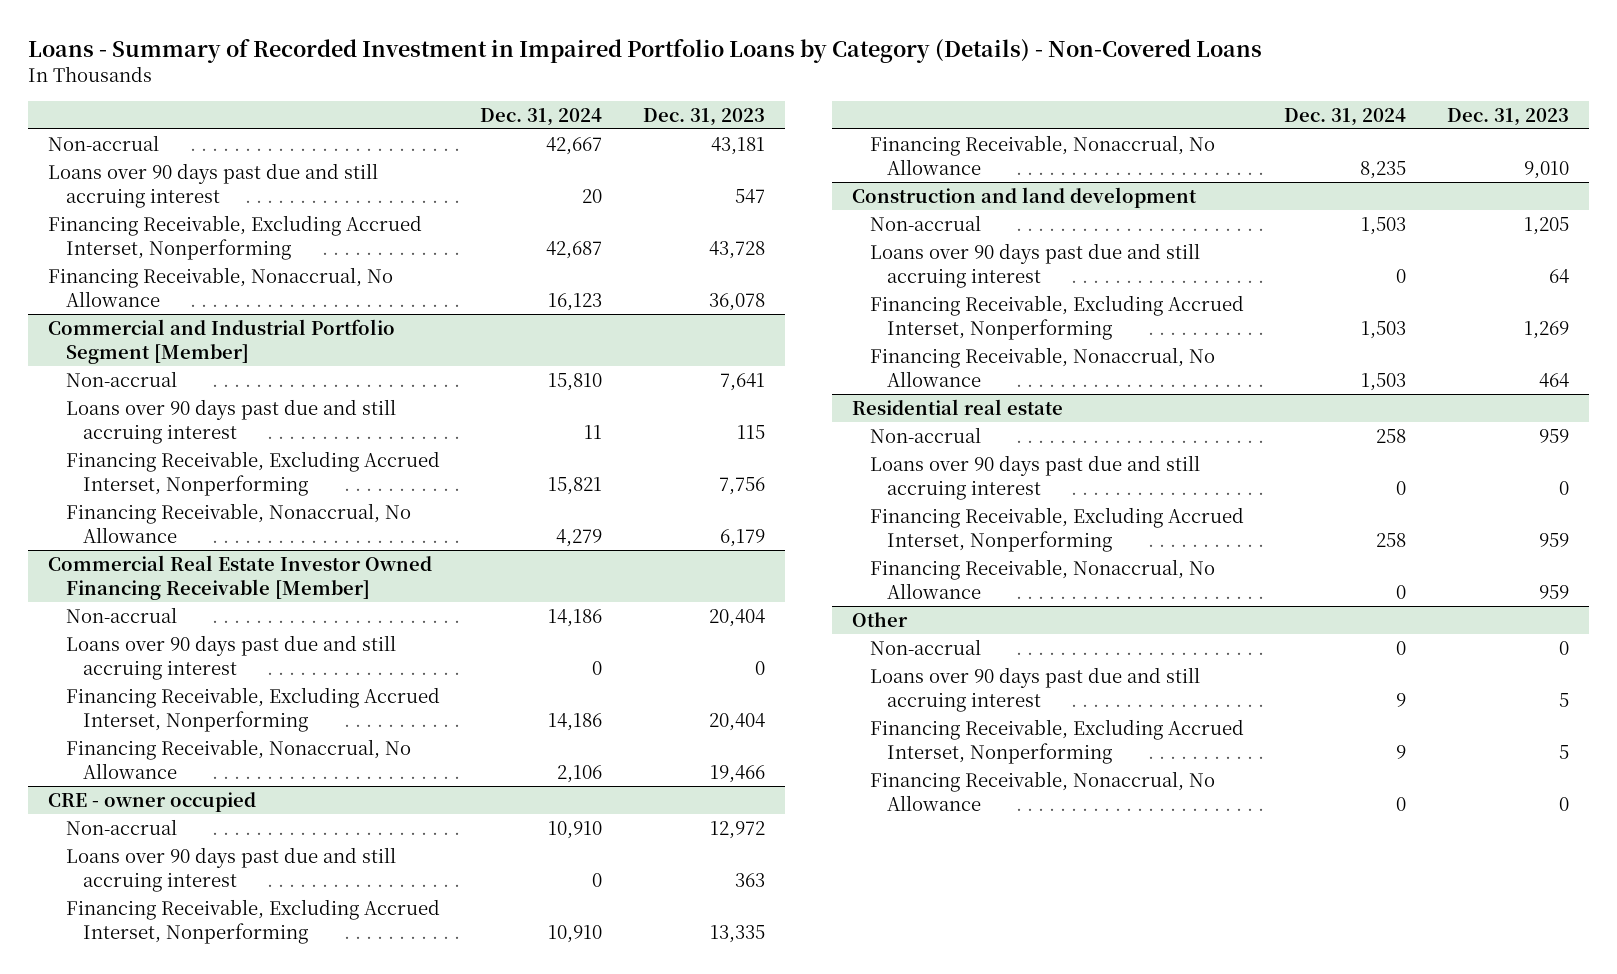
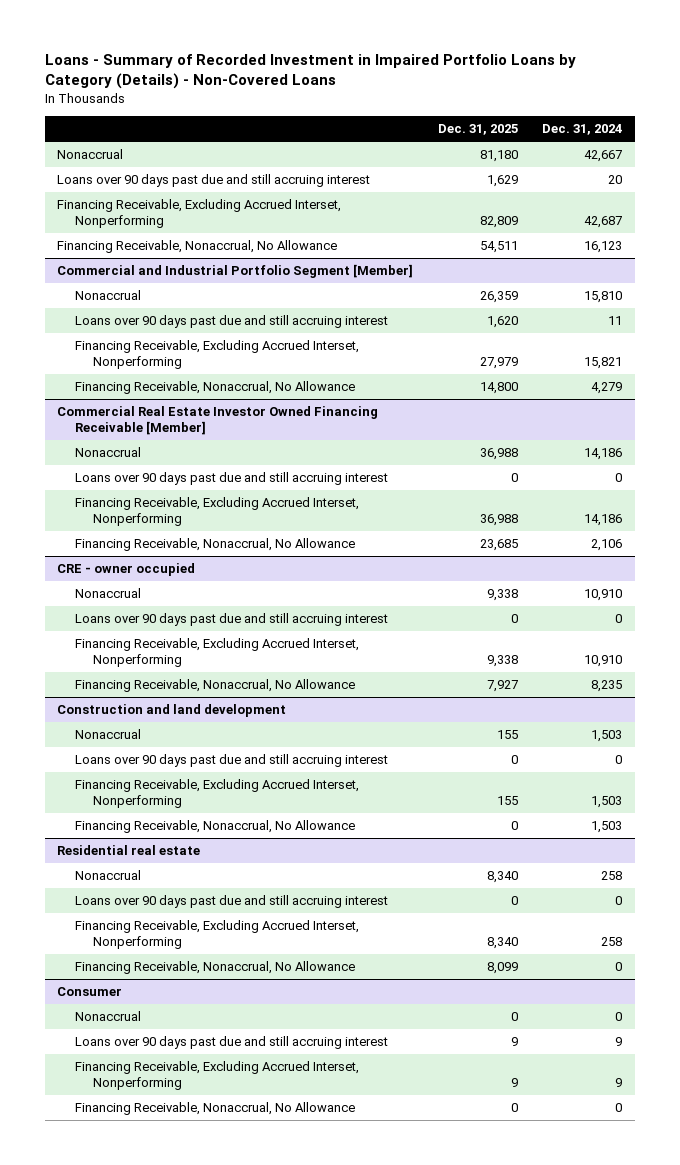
[642,107,765,126] Dec. 31, 2023 -> none
none -> [437,124,518,136] Dec. 31, 2025
[48,135,160,152] Non-accrual -> [57,149,124,160] Nonaccrual
[65,371,177,388] Non-accrual -> [75,290,142,301] Nonaccrual
[65,607,177,624] Non-accrual -> [75,447,142,458] Nonaccrual
[65,819,177,836] Non-accrual -> [75,588,142,599] Nonaccrual
[869,215,981,232] Non-accrual -> [75,729,142,740] Nonaccrual
[869,427,981,444] Non-accrual -> [75,870,142,881] Nonaccrual
[851,612,908,628] Other -> [57,987,123,997] Consumer
[869,639,981,656] Non-accrual -> [75,1011,142,1022] Nonaccrual

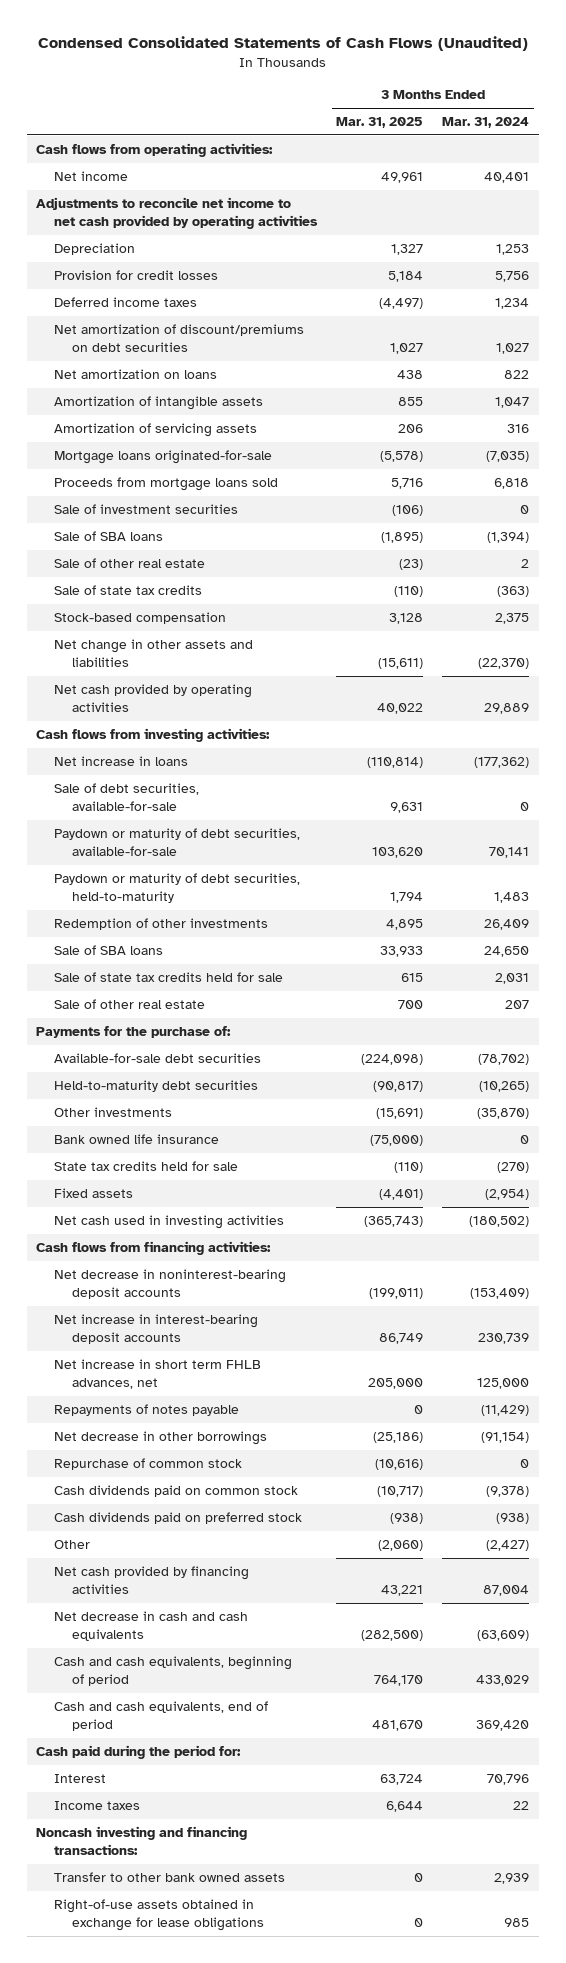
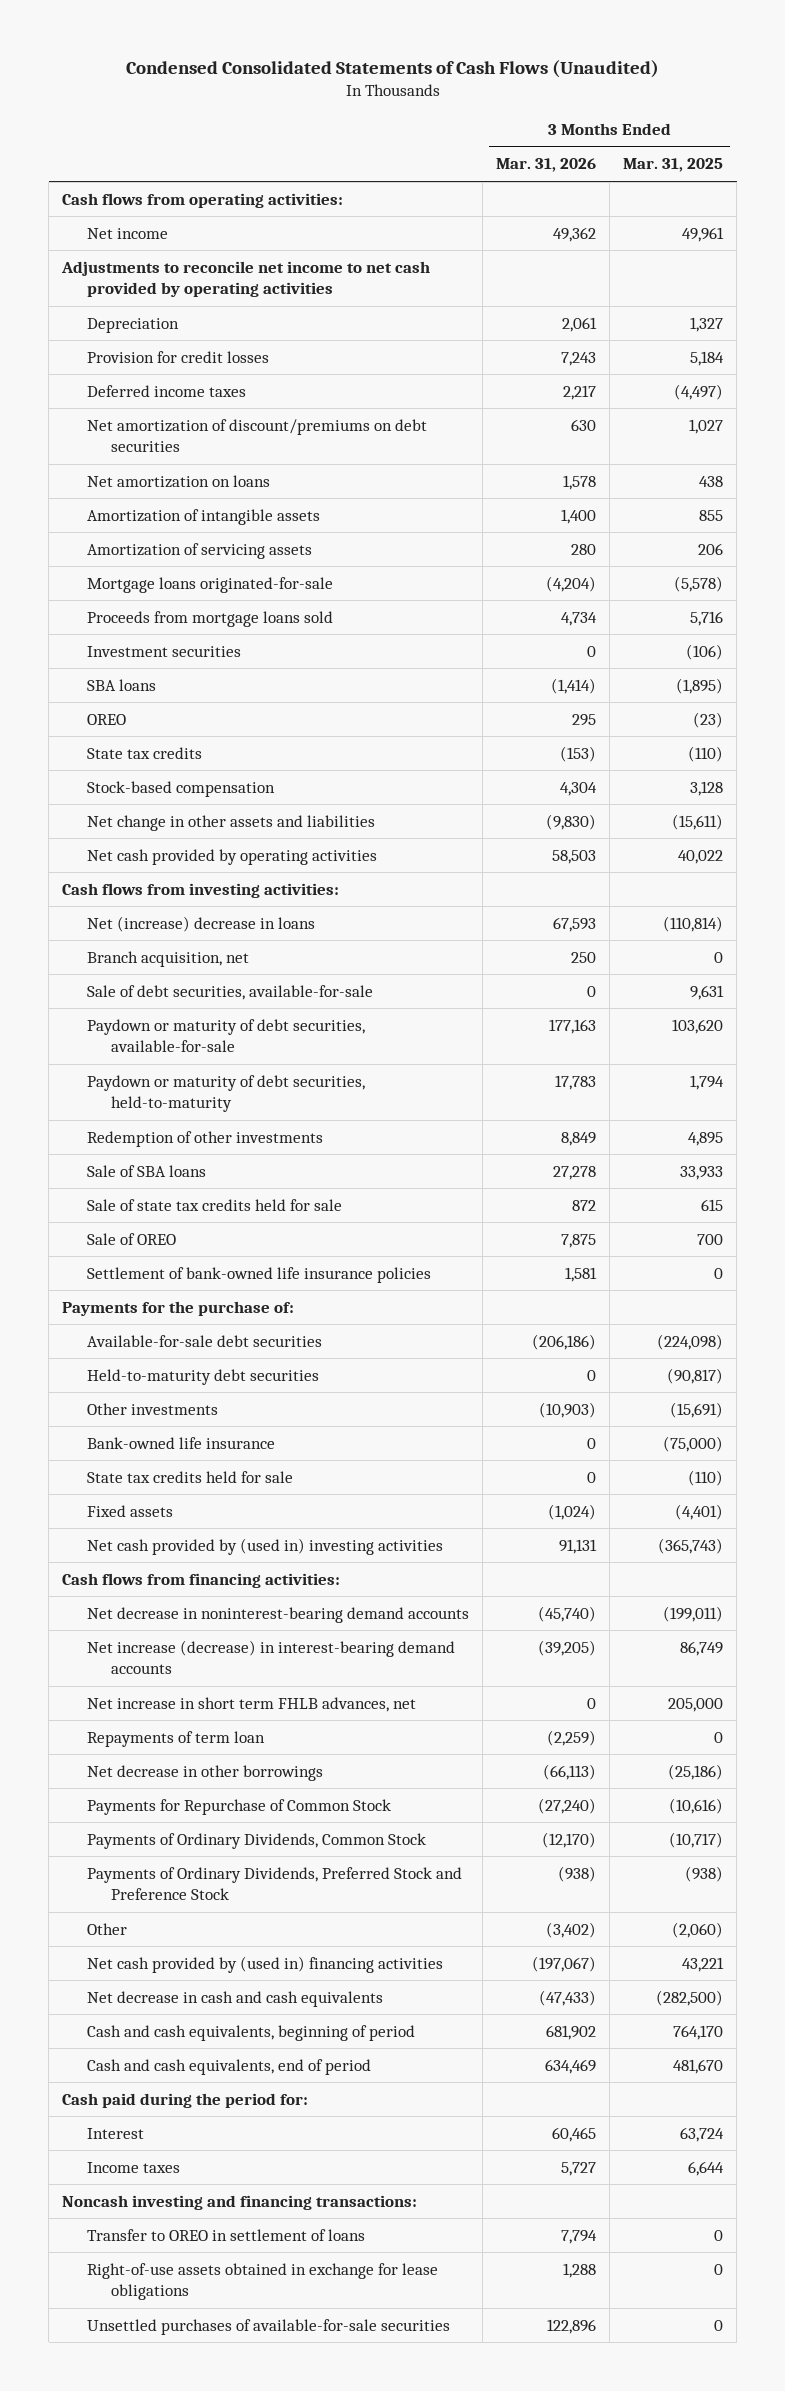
[442,117,530,129] Mar. 31, 2024 -> none
none -> [496,158,597,173] Mar. 31, 2026
[54,504,239,515] Sale of investment securities -> [86,645,241,657] Investment securities
[54,531,164,542] Sale of SBA loans -> [86,678,156,691] SBA loans
[54,558,206,569] Sale of other real estate -> [86,713,126,725] OREO
[54,585,203,596] Sale of state tax credits -> [86,746,202,759] State tax credits
[54,756,189,767] Net increase in loans -> [86,915,315,932] Net (increase) decrease in loans
none -> [86,950,249,967] Branch acquisition, net
[54,999,206,1010] Sale of other real estate -> [86,1232,176,1245] Sale of OREO
none -> [86,1266,431,1283] Settlement of bank-owned life insurance policies
[54,1134,220,1145] Bank owned life insurance -> [86,1436,275,1449] Bank-owned life insurance
[54,1215,285,1230] Net cash used in investing activities -> [86,1537,443,1555] Net cash provided by (used in) investing activities
[54,1269,287,1300] Net decrease in noninterest-bearing deposit accounts -> [86,1606,469,1623] Net decrease in noninterest-bearing demand accounts
[54,1314,259,1345] Net increase in interest-bearing deposit accounts -> [86,1639,455,1674] Net increase (decrease) in interest-bearing demand accounts
[54,1404,240,1417] Repayments of notes payable -> none
none -> [86,1730,265,1747] Repayments of term loan
[54,1458,243,1471] Repurchase of common stock -> [86,1798,391,1815] Payments for Repurchase of Common Stock
[54,1485,299,1498] Cash dividends paid on common stock -> [86,1832,426,1849] Payments of Ordinary Dividends, Common Stock
[54,1512,303,1525] Cash dividends paid on preferred stock -> [86,1866,462,1900] Payments of Ordinary Dividends, Preferred Stock and Preference Stock
[54,1566,250,1595] Net cash provided by financing activities -> [86,1955,443,1973] Net cash provided by (used in) financing activities
[54,1872,286,1883] Transfer to other bank owned assets -> [86,2228,365,2241] Transfer to OREO in settlement of loans
none -> [86,2318,450,2335] Unsettled purchases of available-for-sale securities

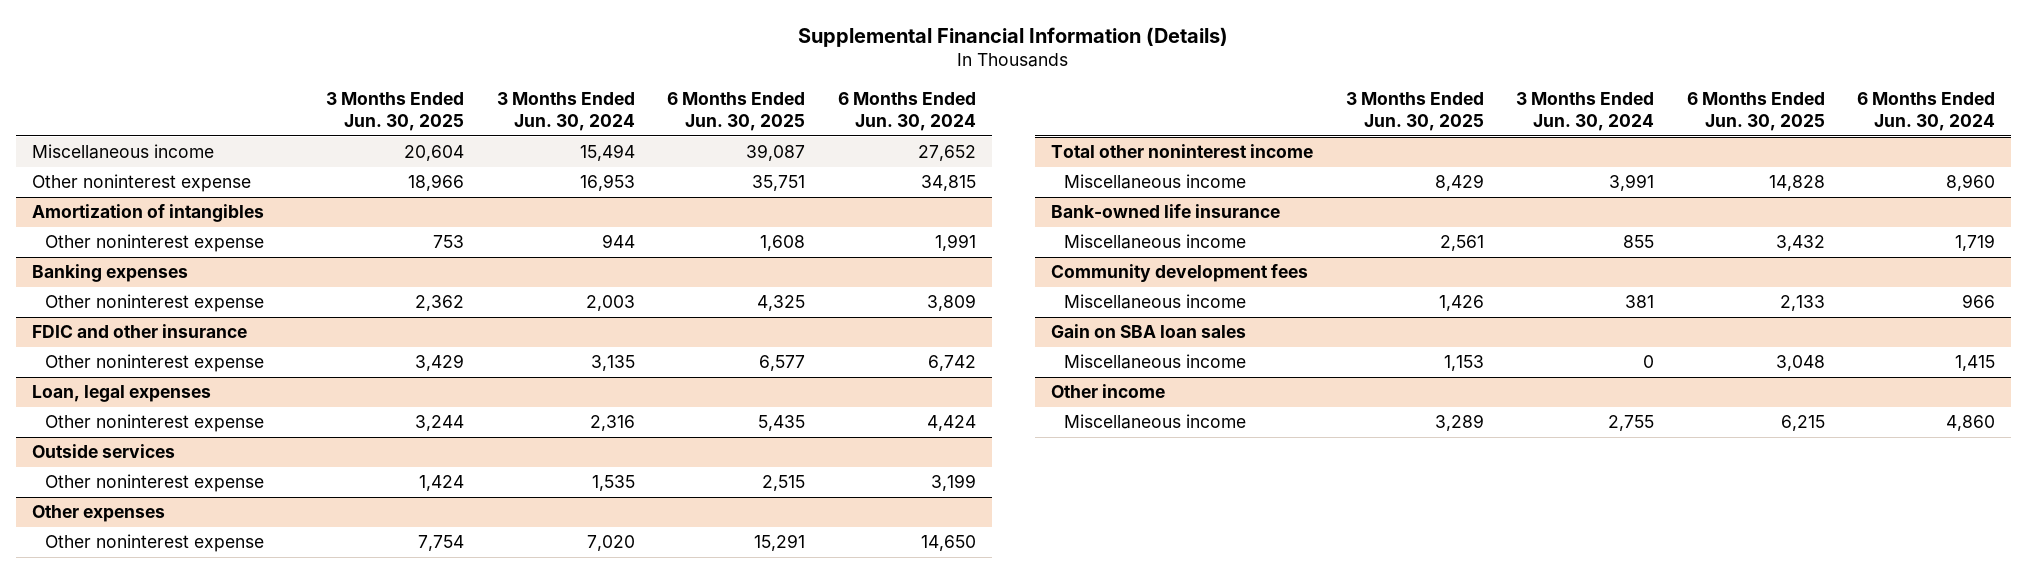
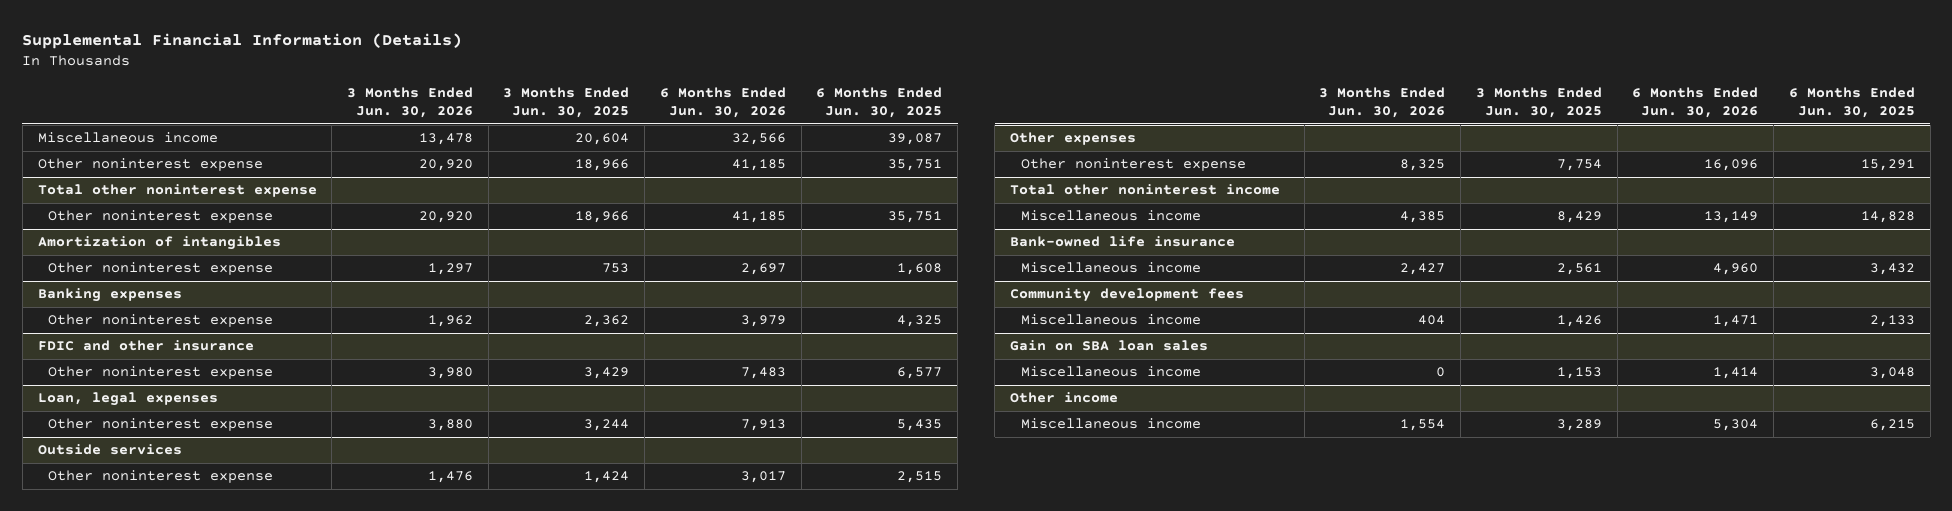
[496,92,635,132] 3 Months Ended Jun. 30, 2024 -> none
[837,92,976,132] 6 Months Ended Jun. 30, 2024 -> none
none -> [347,87,474,119] 3 Months Ended Jun. 30, 2026
none -> [659,87,786,119] 6 Months Ended Jun. 30, 2026
none -> [37,184,317,198] Total other noninterest expense
none -> [48,210,274,224] Other noninterest expense

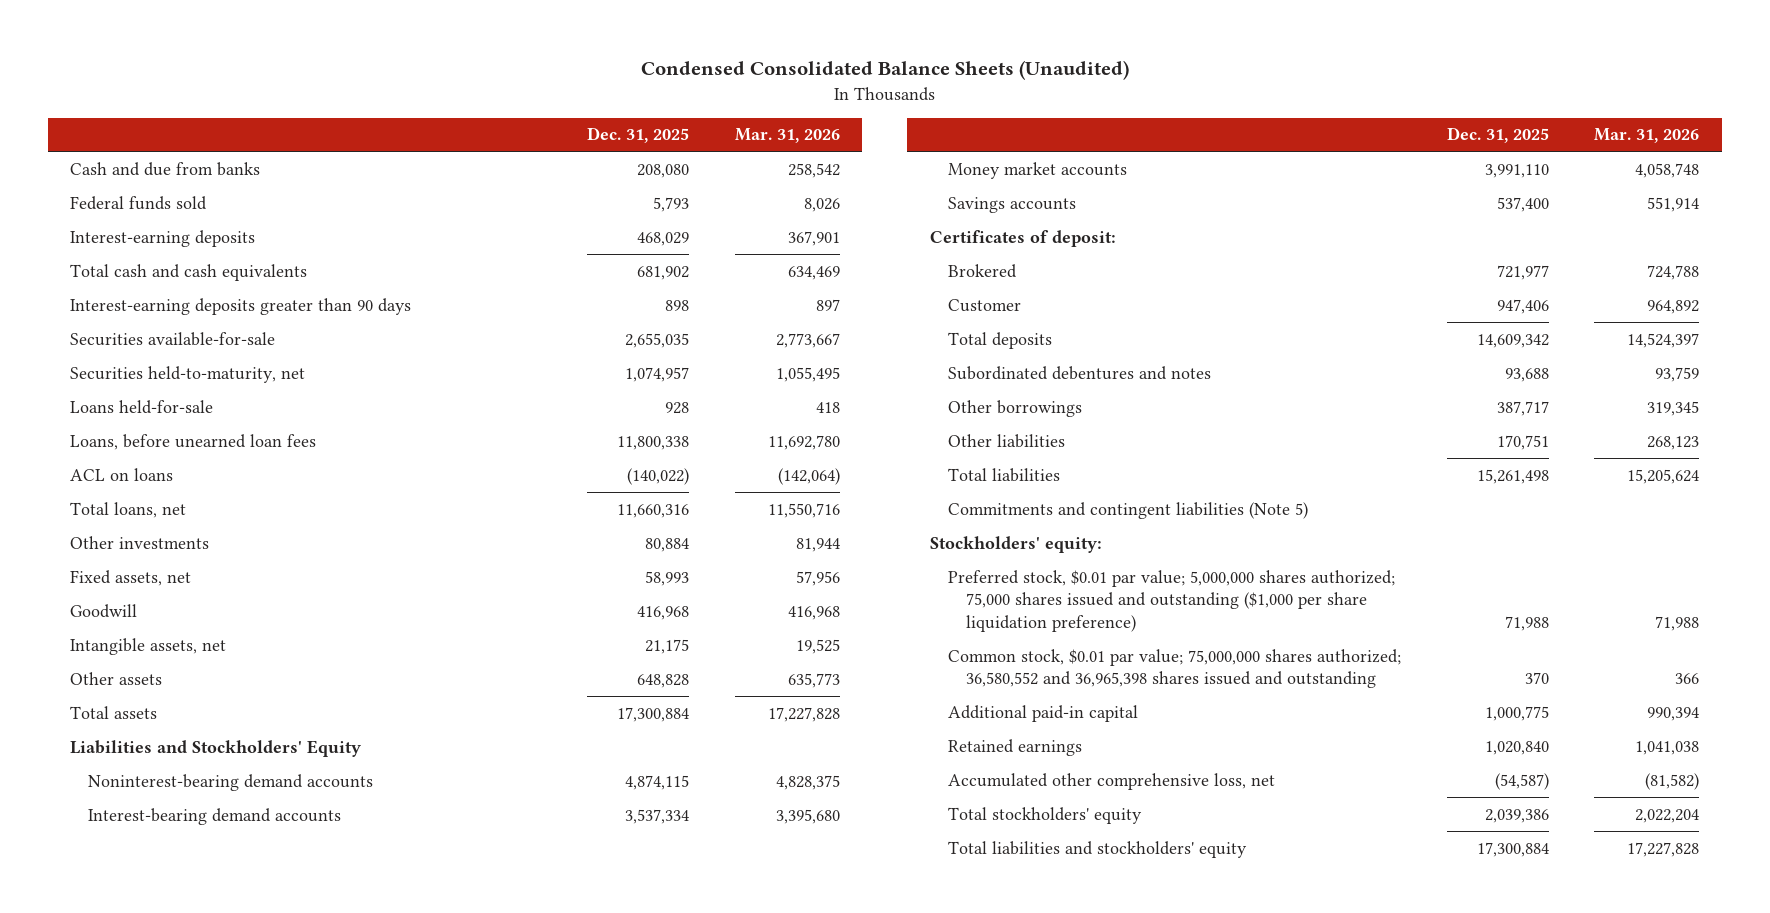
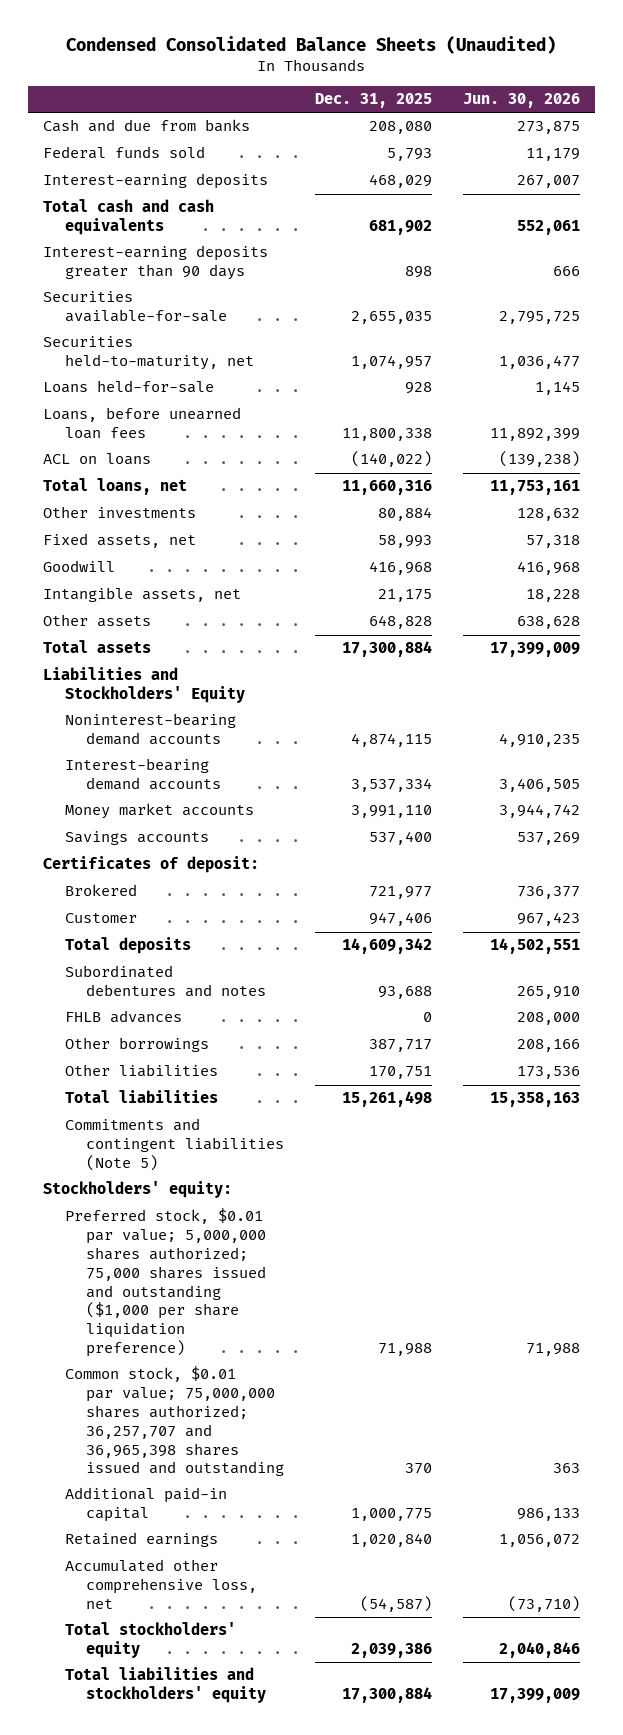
[734,128,840,144] Mar. 31, 2026 -> none
none -> [462,93,580,109] Jun. 30, 2026
none -> [64,1010,182,1024] FHLB advances
[948,648,1402,689] Common stock, $0.01 par value; 75,000,000 shares authorized; 36,580,552 and 36,965,398 shares issued and outstanding -> [64,1366,285,1477] Common stock, $0.01 par value; 75,000,000 shares authorized; 36,257,707 and 36,965,398 shares issued and outstanding

